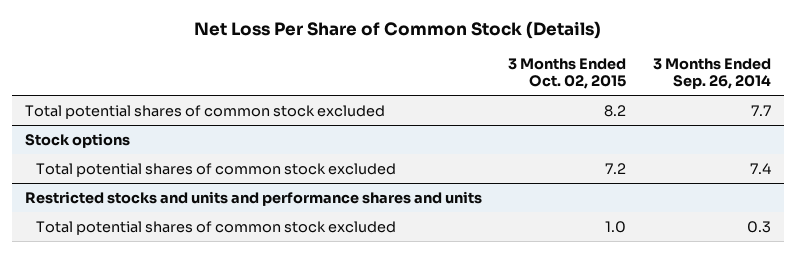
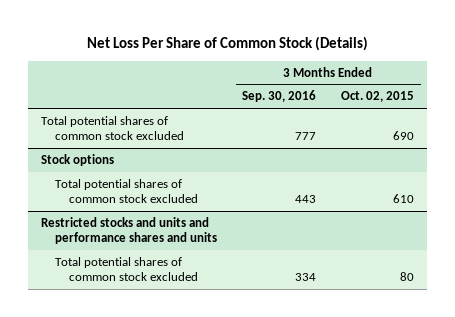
[652,58,771,90] 3 Months Ended Sep. 26, 2014 -> none
none -> [242,90,317,103] Sep. 30, 2016
[604,104,627,117] 8.2 -> [393,130,415,140] 690
[605,162,627,174] 7.2 -> [393,193,415,203] 610
[605,220,627,233] 1.0 -> [400,271,415,281] 80

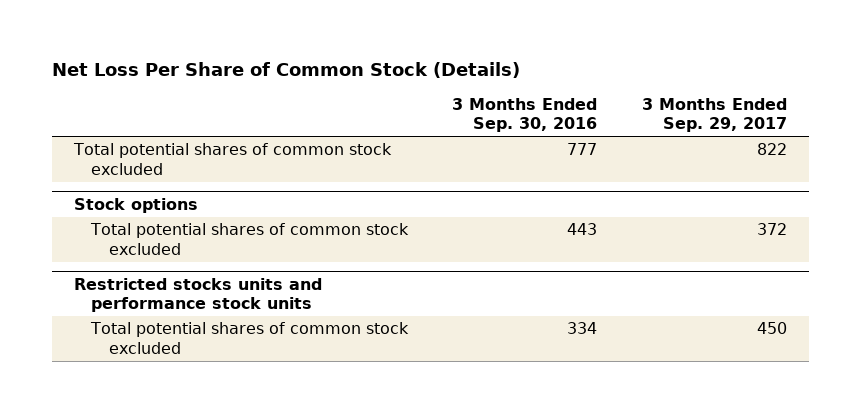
[341,91,415,103] Oct. 02, 2015 -> none
none -> [641,97,787,133] 3 Months Ended Sep. 29, 2017
[40,216,218,244] Restricted stocks and units and performance shares and units -> [73,278,322,313] Restricted stocks units and performance stock units

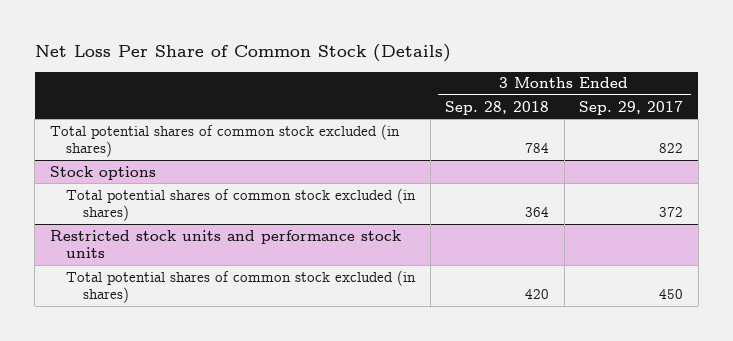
[452,97,598,133] 3 Months Ended Sep. 30, 2016 -> none
none -> [445,100,550,115] Sep. 28, 2018
[72,143,392,175] Total potential shares of common stock excluded -> [49,123,400,157] Total potential shares of common stock excluded (in shares)
[90,223,410,255] Total potential shares of common stock excluded -> [66,187,417,221] Total potential shares of common stock excluded (in shares)
[73,278,322,313] Restricted stocks units and performance stock units -> [49,229,401,258] Restricted stock units and performance stock units
[90,322,410,354] Total potential shares of common stock excluded -> [66,269,417,303] Total potential shares of common stock excluded (in shares)

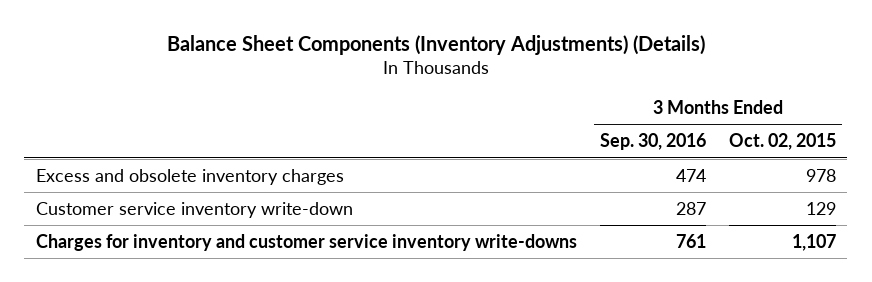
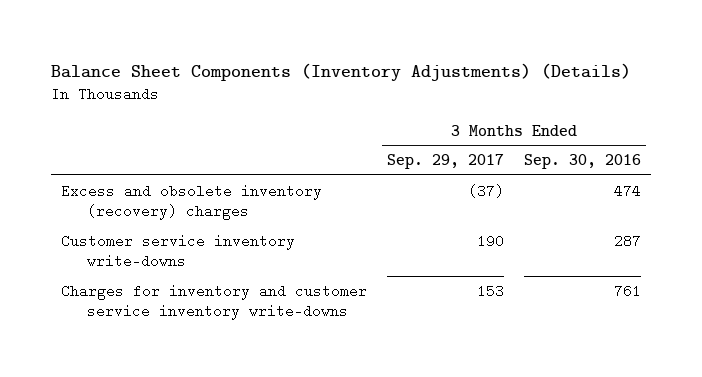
[728,133,836,151] Oct. 02, 2015 -> none
none -> [387,154,505,170] Sep. 29, 2017
[35,168,344,185] Excess and obsolete inventory charges -> [61,183,323,220] Excess and obsolete inventory (recovery) charges
[35,201,353,218] Customer service inventory write-down -> [61,233,296,268] Customer service inventory write-downs

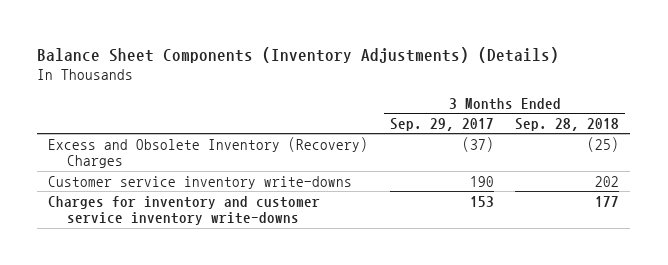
[524,154,642,170] Sep. 30, 2016 -> none
none -> [515,117,620,131] Sep. 28, 2018
[61,183,323,220] Excess and obsolete inventory (recovery) charges -> [48,136,369,169] Excess and Obsolete Inventory (Recovery) Charges

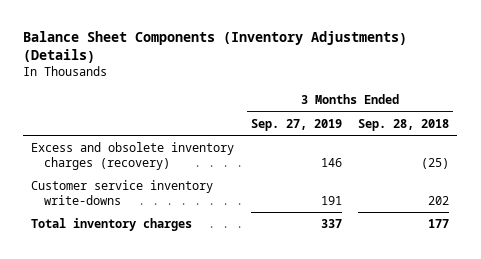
[389,117,494,131] Sep. 29, 2017 -> none
none -> [250,118,342,131] Sep. 27, 2019
[48,136,369,169] Excess and Obsolete Inventory (Recovery) Charges -> [31,142,235,170] Excess and obsolete inventory charges (recovery)
[48,195,321,226] Charges for inventory and customer service inventory write-downs -> [31,218,193,232] Total inventory charges

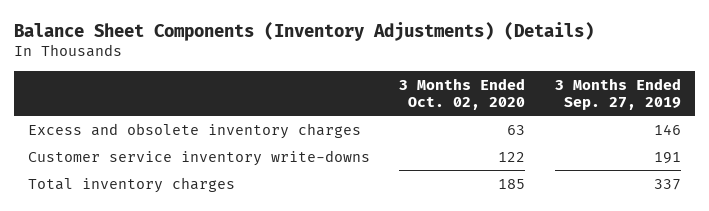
[358,118,450,131] Sep. 28, 2018 -> none
none -> [399,77,526,110] 3 Months Ended Oct. 02, 2020
[31,142,235,170] Excess and obsolete inventory charges (recovery) -> [28,122,362,139] Excess and obsolete inventory charges

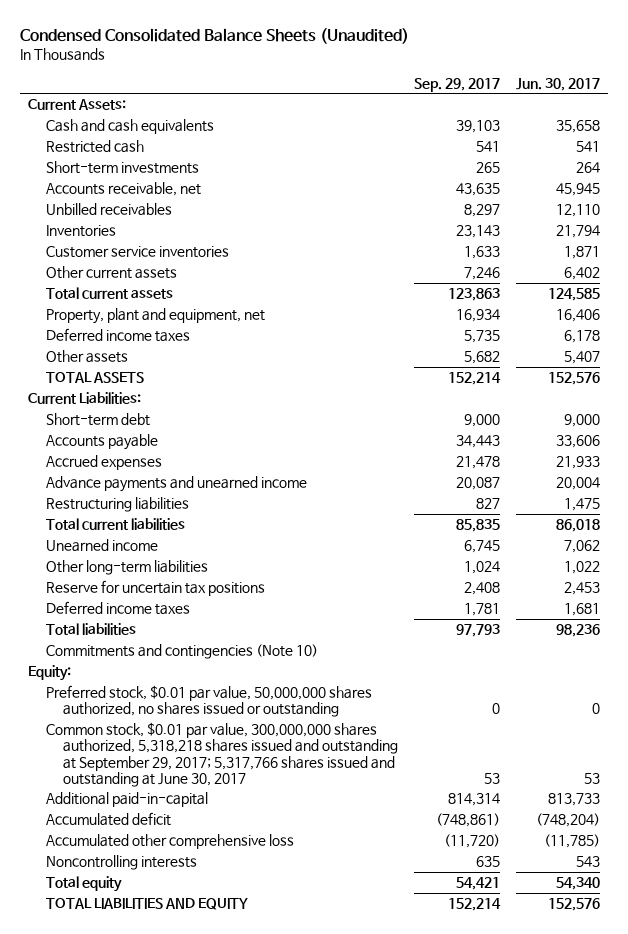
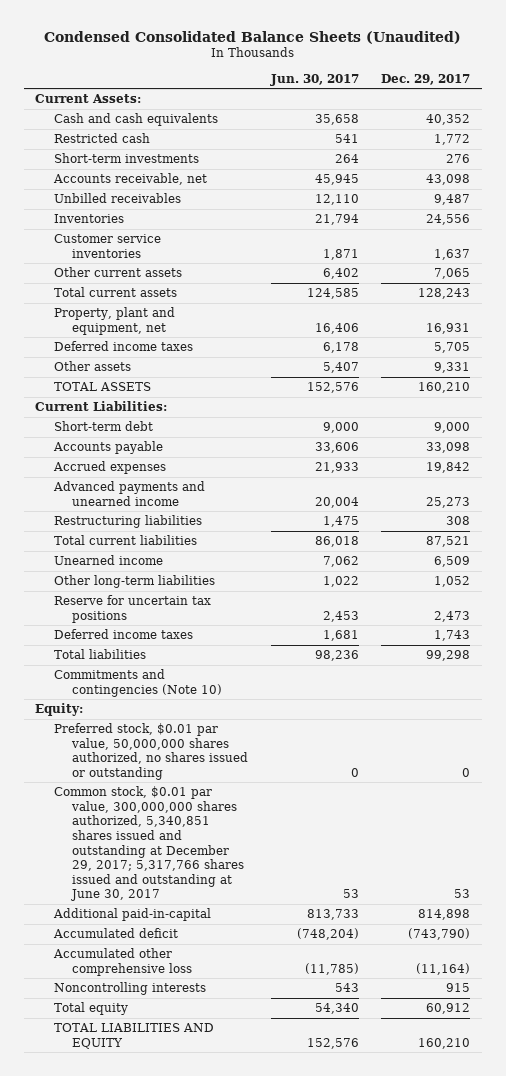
[414,77,501,92] Sep. 29, 2017 -> none
none -> [381,73,471,85] Dec. 29, 2017
[45,476,307,493] Advance payments and unearned income -> [52,480,205,506] Advanced payments and unearned income
[45,722,399,787] Common stock, $0.01 par value, 300,000,000 shares authorized, 5,318,218 shares issued and outstanding at September 29, 2017; 5,317,766 shares issued and outstanding at June 30, 2017 -> [53,785,245,902] Common stock, $0.01 par value, 300,000,000 shares authorized, 5,340,851 shares issued and outstanding at December 29, 2017; 5,317,766 shares issued and outstanding at June 30, 2017

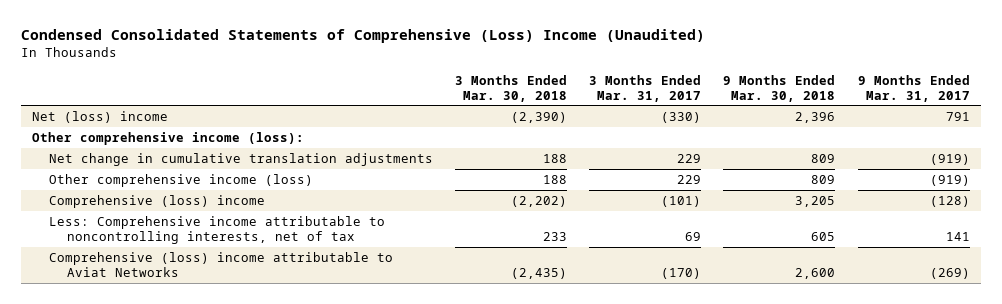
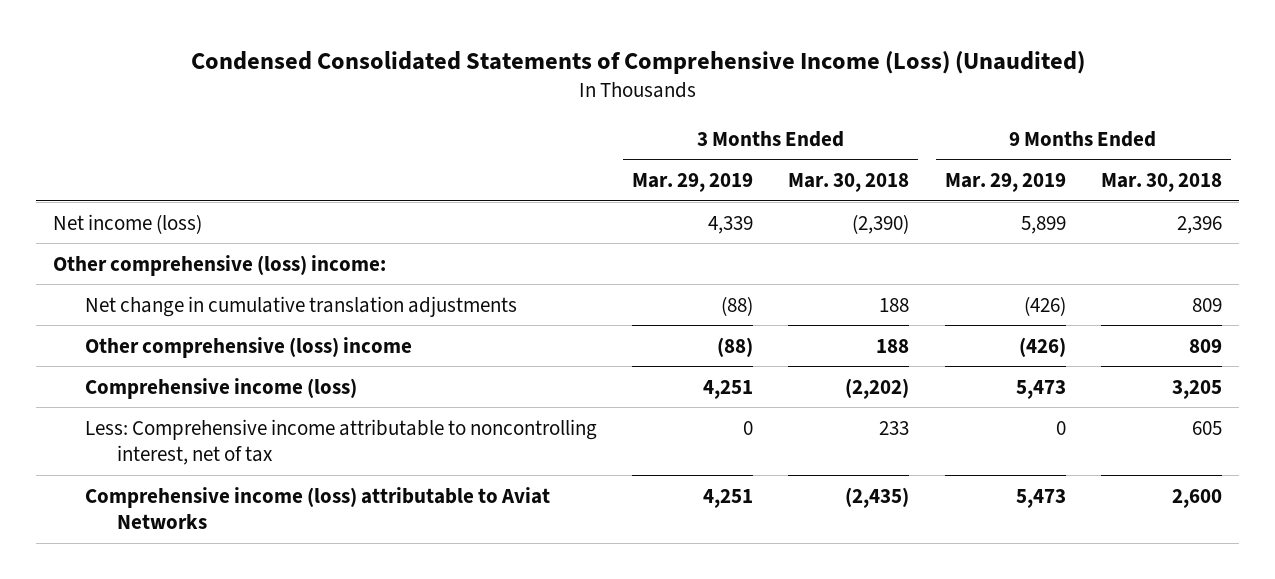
[20,29,705,44] Condensed Consolidated Statements of Comprehensive (Loss) Income (Unaudited) -> [190,50,1085,74] Condensed Consolidated Statements of Comprehensive Income (Loss) (Unaudited)
[589,74,702,102] 3 Months Ended Mar. 31, 2017 -> none
[857,74,970,102] 9 Months Ended Mar. 31, 2017 -> none
none -> [632,173,754,193] Mar. 29, 2019
none -> [944,173,1066,193] Mar. 29, 2019
[31,110,168,123] Net (loss) income -> [53,213,203,234] Net income (loss)
[31,131,304,145] Other comprehensive income (loss): -> [53,254,387,276] Other comprehensive (loss) income:
[49,173,314,187] Other comprehensive income (loss) -> [84,336,412,358] Other comprehensive (loss) income
[49,194,266,208] Comprehensive (loss) income -> [84,377,357,399] Comprehensive income (loss)
[49,215,386,244] Less: Comprehensive income attributable to noncontrolling interests, net of tax -> [84,418,597,466] Less: Comprehensive income attributable to noncontrolling interest, net of tax
[49,251,394,277] Comprehensive (loss) income attributable to Aviat Networks -> [84,486,550,530] Comprehensive income (loss) attributable to Aviat Networks

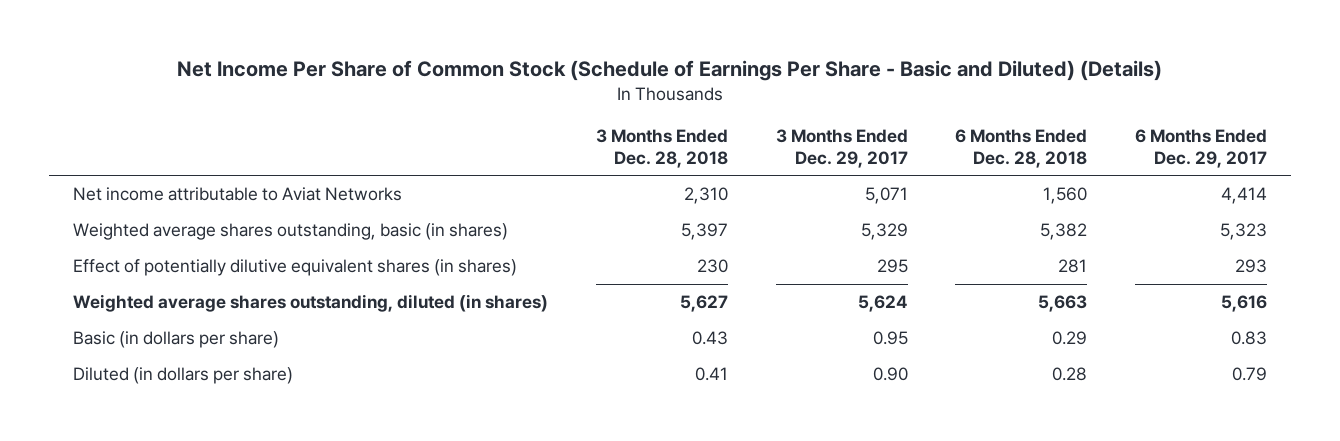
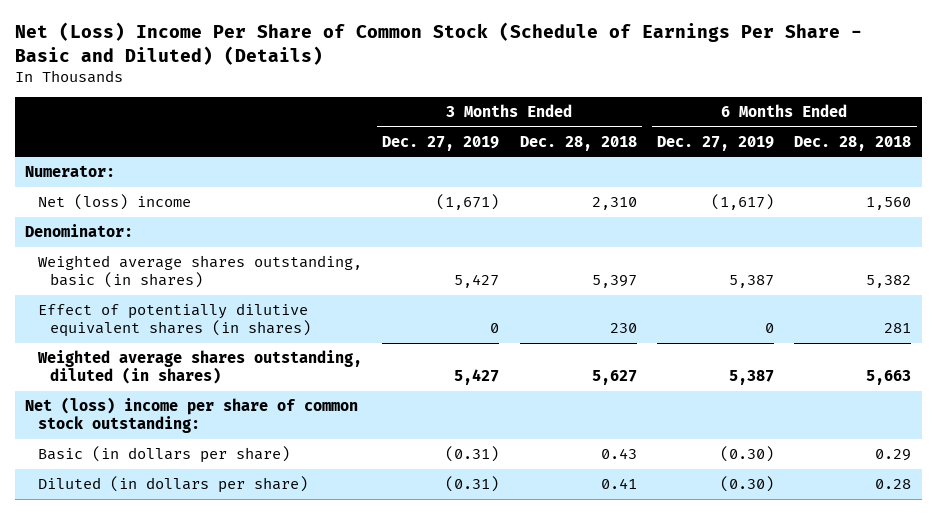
[177,60,1163,82] Net Income Per Share of Common Stock (Schedule of Earnings Per Share - Basic and Diluted) (Details) -> [14,22,862,65] Net (Loss) Income Per Share of Common Stock (Schedule of Earnings Per Share - Basic and Diluted) (Details)
[775,128,908,168] 3 Months Ended Dec. 29, 2017 -> none
[1135,128,1268,168] 6 Months Ended Dec. 29, 2017 -> none
none -> [382,135,500,151] Dec. 27, 2019
none -> [657,135,775,151] Dec. 27, 2019
none -> [24,165,115,178] Numerator:
[72,187,402,202] Net income attributable to Aviat Networks -> [37,194,191,211] Net (loss) income
none -> [24,224,133,238] Denominator:
none -> [24,397,358,434] Net (loss) income per share of common stock outstanding:

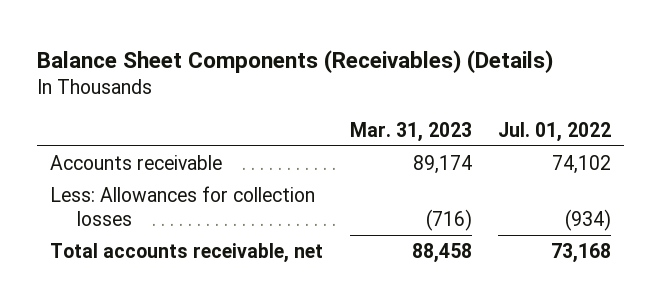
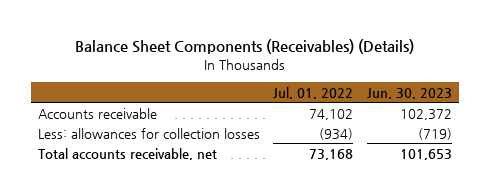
[349,121,472,142] Mar. 31, 2023 -> none
none -> [367,87,453,99] Jun. 30, 2023
[50,186,316,226] Less: Allowances for collection losses -> [37,127,260,139] Less: allowances for collection losses

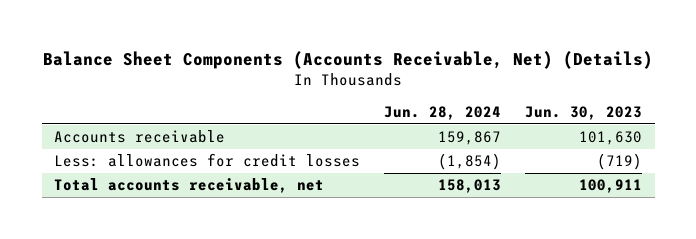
[74,39,414,55] Balance Sheet Components (Receivables) (Details) -> [43,50,654,69] Balance Sheet Components (Accounts Receivable, Net) (Details)
[273,86,354,99] Jul. 01, 2022 -> none
none -> [384,105,502,120] Jun. 28, 2024
[400,108,453,120] 102,372 -> [579,131,643,146] 101,630
[37,127,260,139] Less: allowances for collection losses -> [53,153,360,168] Less: allowances for credit losses
[400,148,453,160] 101,653 -> [579,179,643,194] 100,911

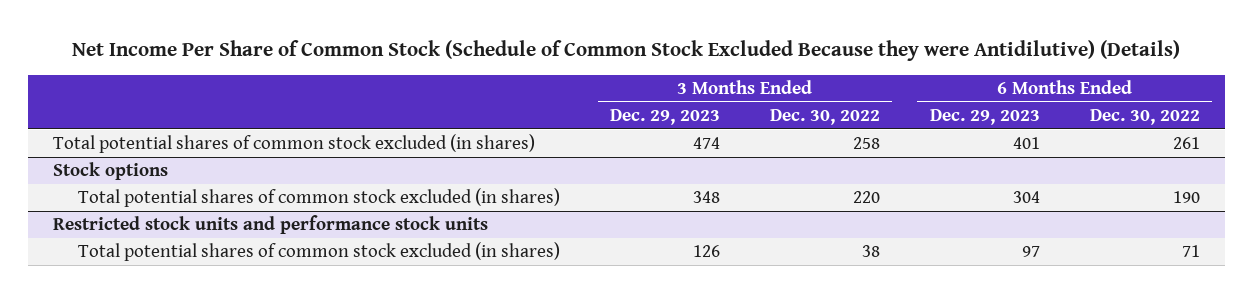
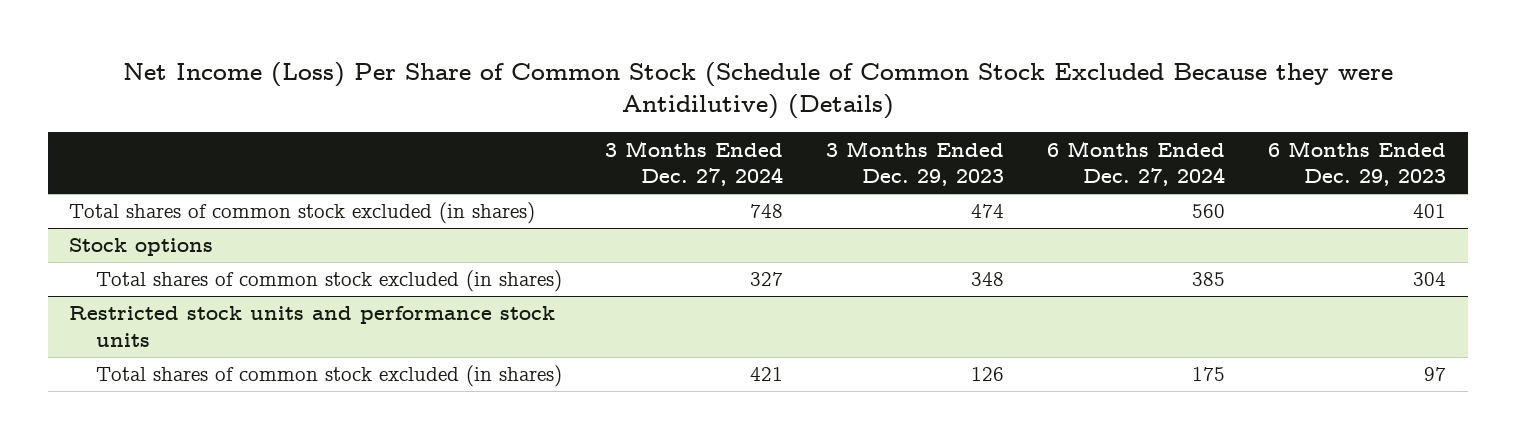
[72,40,1181,62] Net Income Per Share of Common Stock (Schedule of Common Stock Excluded Because they were Antidilutive) (Details) -> [122,61,1393,119] Net Income (Loss) Per Share of Common Stock (Schedule of Common Stock Excluded Because they were Antidilutive) (Details)
[769,108,880,125] Dec. 30, 2022 -> none
[1089,108,1200,125] Dec. 30, 2022 -> none
none -> [604,140,783,187] 3 Months Ended Dec. 27, 2024
none -> [1047,140,1226,187] 6 Months Ended Dec. 27, 2024
[52,134,535,154] Total potential shares of common stock excluded (in shares) -> [69,202,536,225] Total shares of common stock excluded (in shares)
[78,188,561,208] Total potential shares of common stock excluded (in shares) -> [95,270,562,293] Total shares of common stock excluded (in shares)
[78,242,561,262] Total potential shares of common stock excluded (in shares) -> [95,365,562,388] Total shares of common stock excluded (in shares)

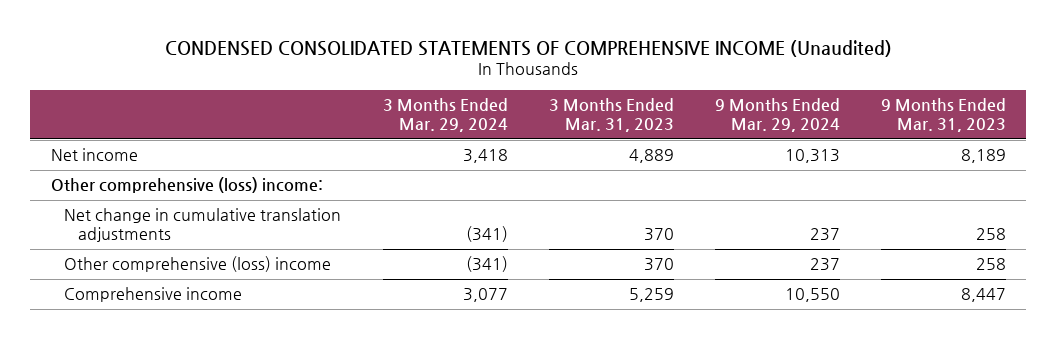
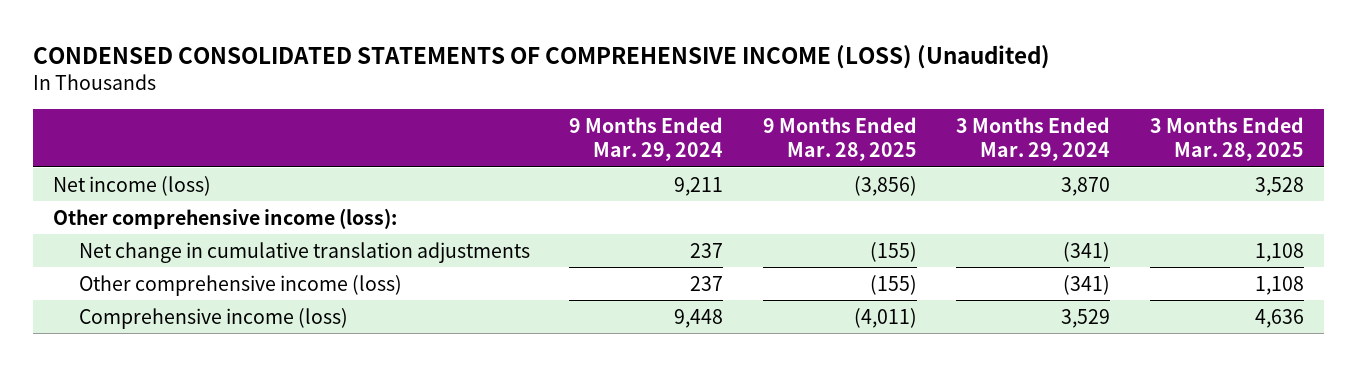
[165,39,893,57] CONDENSED CONSOLIDATED STATEMENTS OF COMPREHENSIVE INCOME (Unaudited) -> [33,44,1051,69] CONDENSED CONSOLIDATED STATEMENTS OF COMPREHENSIVE INCOME (LOSS) (Unaudited)
[548,98,674,132] 3 Months Ended Mar. 31, 2023 -> none
[880,98,1006,132] 9 Months Ended Mar. 31, 2023 -> none
none -> [762,117,917,162] 9 Months Ended Mar. 28, 2025
none -> [1149,117,1304,162] 3 Months Ended Mar. 28, 2025
[50,148,138,162] Net income -> [53,175,212,196] Net income (loss)
[462,149,508,164] 3,418 -> [1061,176,1111,196] 3,870
[784,149,840,164] 10,313 -> [674,176,724,196] 9,211
[50,177,323,194] Other comprehensive (loss) income: -> [53,207,398,229] Other comprehensive income (loss):
[64,256,332,273] Other comprehensive (loss) income -> [78,274,402,296] Other comprehensive income (loss)
[64,287,243,303] Comprehensive income -> [78,307,348,329] Comprehensive income (loss)
[462,288,508,303] 3,077 -> [1061,308,1111,328] 3,529
[784,288,840,303] 10,550 -> [674,308,724,328] 9,448

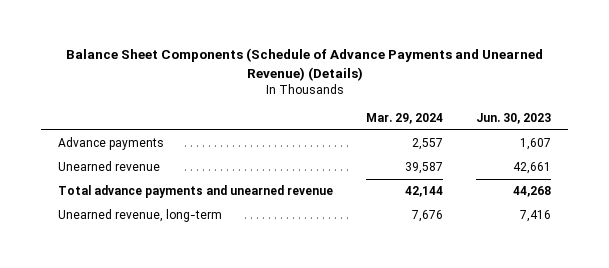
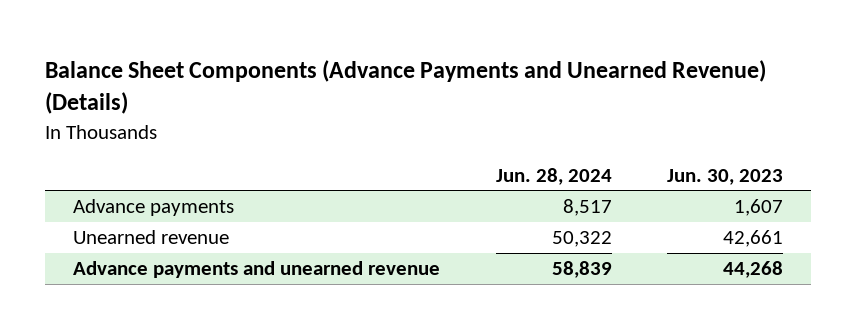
[65,48,543,81] Balance Sheet Components (Schedule of Advance Payments and Unearned Revenue) (Details) -> [45,59,767,115] Balance Sheet Components (Advance Payments and Unearned Revenue) (Details)
[366,113,444,125] Mar. 29, 2024 -> none
none -> [495,167,612,185] Jun. 28, 2024
[57,209,222,223] Unearned revenue, long-term -> none
[57,185,333,199] Total advance payments and unearned revenue -> [73,261,441,279] Advance payments and unearned revenue

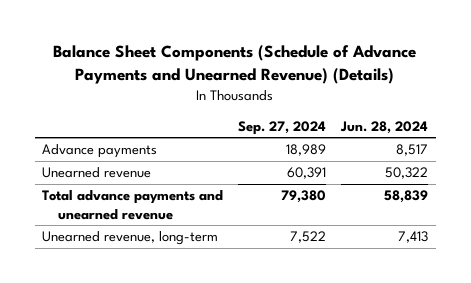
[45,59,767,115] Balance Sheet Components (Advance Payments and Unearned Revenue) (Details) -> [53,45,417,85] Balance Sheet Components (Schedule of Advance Payments and Unearned Revenue) (Details)
[667,168,784,185] Jun. 30, 2023 -> none
none -> [238,120,327,135] Sep. 27, 2024
[73,261,441,279] Advance payments and unearned revenue -> [42,190,224,221] Total advance payments and unearned revenue
none -> [42,231,219,246] Unearned revenue, long-term

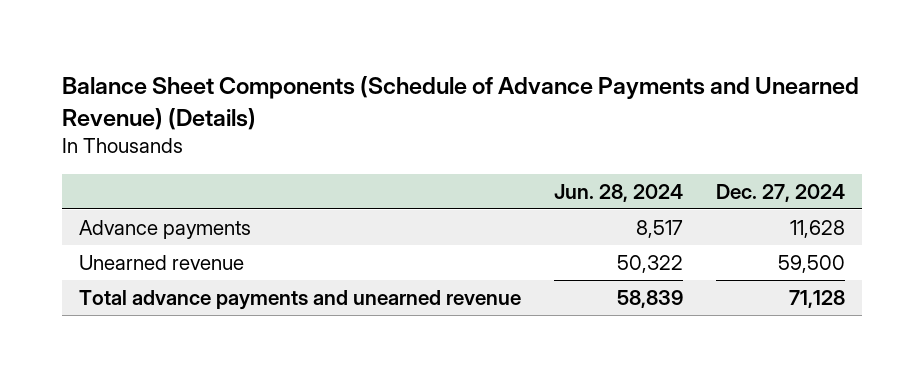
[238,120,327,135] Sep. 27, 2024 -> none
none -> [716,183,846,202] Dec. 27, 2024
[42,231,219,246] Unearned revenue, long-term -> none

